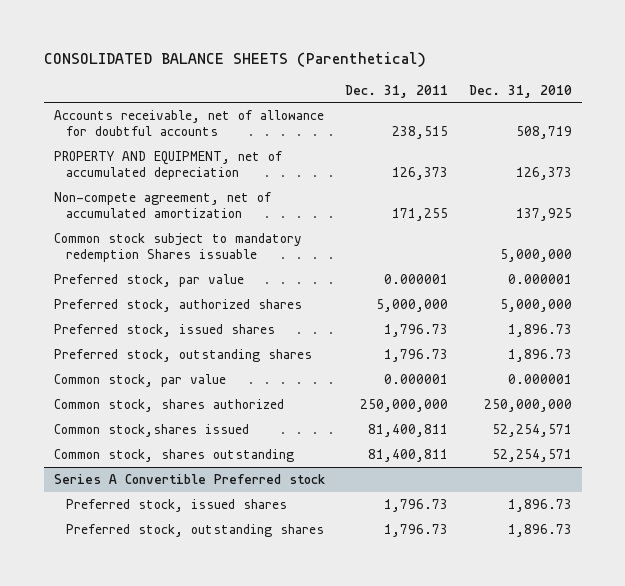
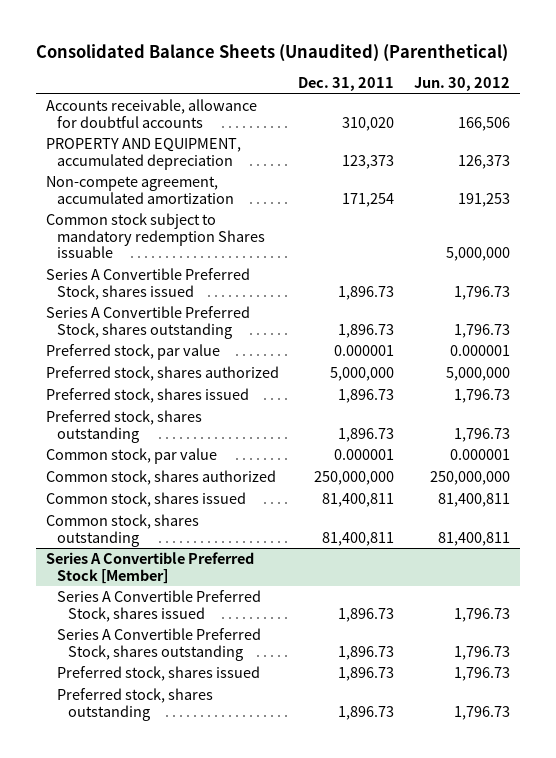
[43,52,426,68] CONSOLIDATED BALANCE SHEETS (Parenthetical) -> [35,43,508,62] Consolidated Balance Sheets (Unaudited) (Parenthetical)
[468,84,572,98] Dec. 31, 2010 -> none
none -> [414,77,511,92] Jun. 30, 2012
[53,109,324,137] Accounts receivable, net of allowance for doubtful accounts -> [45,99,257,128] Accounts receivable, allowance for doubtful accounts
[392,126,449,140] 238,515 -> [342,116,395,131] 310,020
[53,150,282,181] PROPERTY AND EQUIPMENT, net of accumulated depreciation -> [45,138,241,170] PROPERTY AND EQUIPMENT, accumulated depreciation
[392,167,449,181] 126,373 -> [342,154,395,169] 123,373
[53,191,271,219] Non-compete agreement, net of accumulated amortization -> [45,176,234,204] Non-compete agreement, accumulated amortization
[392,208,449,222] 171,255 -> [342,192,395,207] 171,254
none -> [45,268,250,300] Series A Convertible Preferred Stock, shares issued
none -> [45,306,250,339] Series A Convertible Preferred Stock, shares outstanding
[53,298,302,312] Preferred stock, authorized shares -> [45,366,279,382] Preferred stock, shares authorized
[53,323,275,337] Preferred stock, issued shares -> [45,388,249,404] Preferred stock, shares issued
[384,323,449,337] 1,796.73 -> [338,389,395,404] 1,896.73
[53,348,312,362] Preferred stock, outstanding shares -> [45,410,202,443] Preferred stock, shares outstanding
[384,348,449,362] 1,796.73 -> [338,427,395,442] 1,896.73
[53,423,249,437] Common stock,shares issued -> [45,492,246,508] Common stock, shares issued
[53,473,325,484] Series A Convertible Preferred stock -> [45,552,254,584] Series A Convertible Preferred Stock [Member]
[65,498,287,512] Preferred stock, issued shares -> [56,590,261,622] Series A Convertible Preferred Stock, shares issued
[384,498,449,512] 1,796.73 -> [338,607,395,622] 1,896.73
[65,523,324,537] Preferred stock, outstanding shares -> [56,628,261,661] Series A Convertible Preferred Stock, shares outstanding
[384,523,449,537] 1,796.73 -> [338,645,395,660] 1,896.73
none -> [56,666,260,682] Preferred stock, shares issued
none -> [56,688,213,721] Preferred stock, shares outstanding

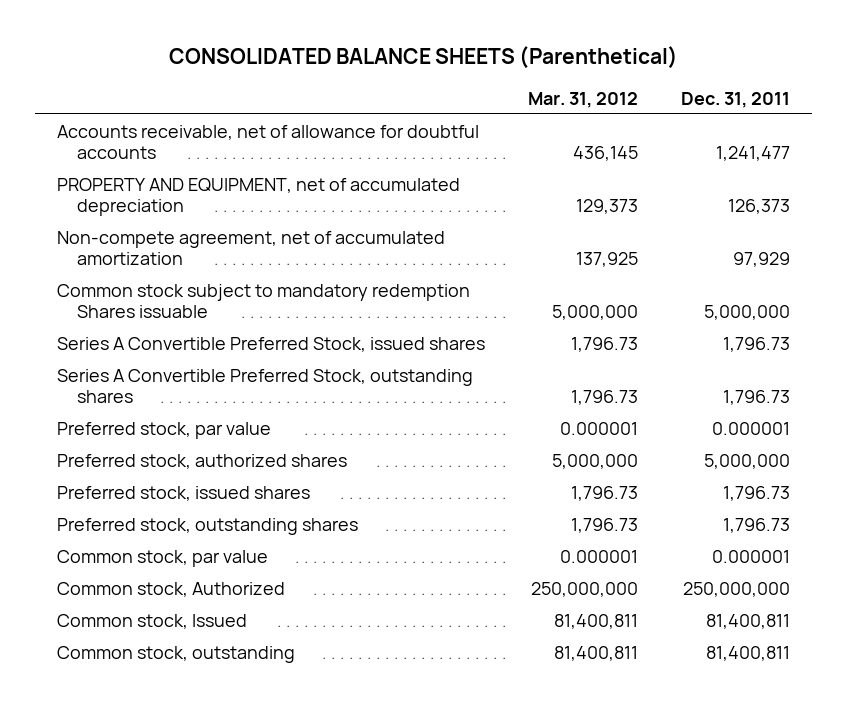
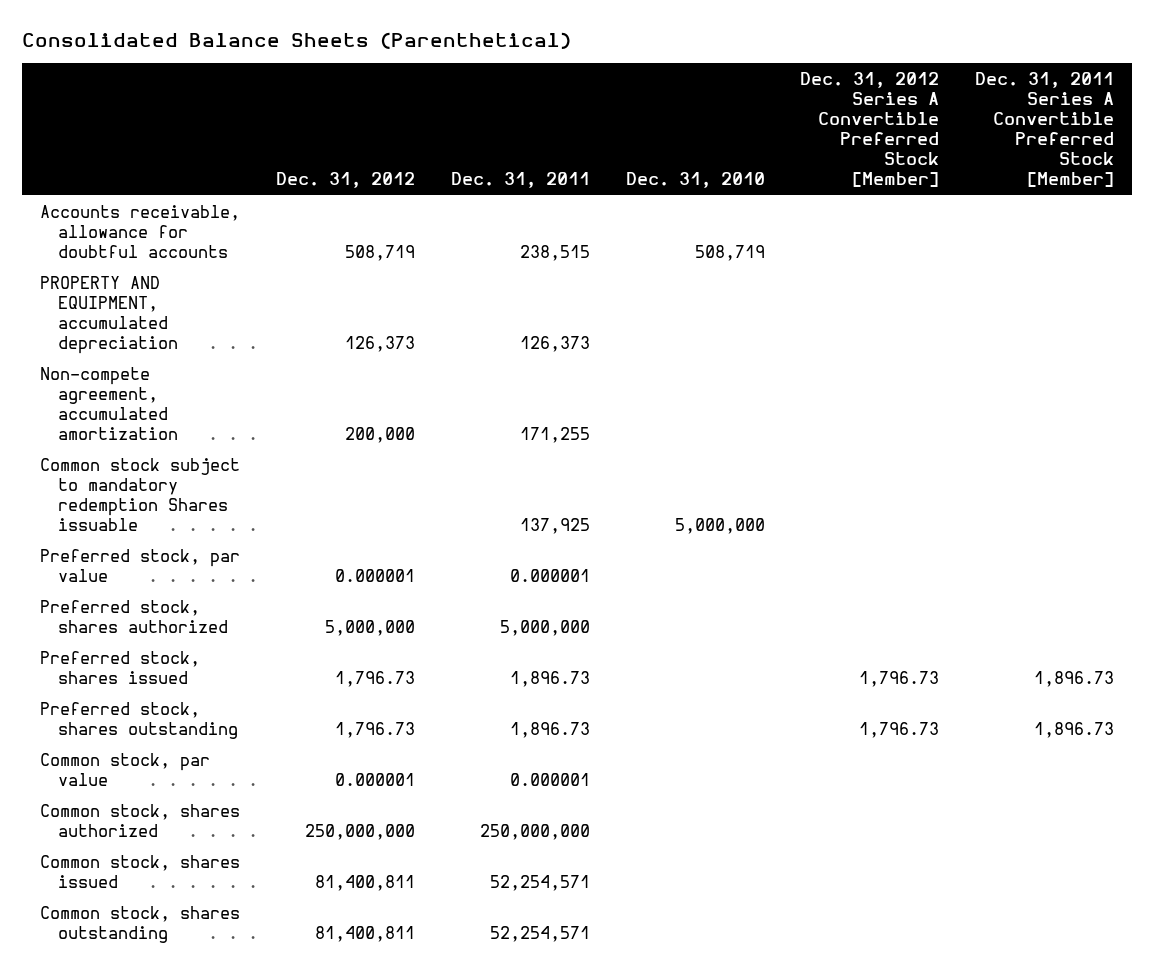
[168,45,678,68] CONSOLIDATED BALANCE SHEETS (Parenthetical) -> [21,31,571,49] Consolidated Balance Sheets (Parenthetical)
[528,91,639,108] Mar. 31, 2012 -> none
none -> [275,172,415,189] Dec. 31, 2012
none -> [625,172,765,189] Dec. 31, 2010
none -> [800,72,940,188] Dec. 31, 2012 Series A Convertible Preferred Stock [Member]
none -> [975,72,1115,188] Dec. 31, 2011 Series A Convertible Preferred Stock [Member]
[57,336,486,352] Series A Convertible Preferred Stock, issued shares -> none
[57,368,474,403] Series A Convertible Preferred Stock, outstanding shares -> none
[57,124,480,159] Accounts receivable, net of allowance for doubtful accounts -> [39,204,240,258] Accounts receivable, allowance for doubtful accounts
[716,145,791,161] 1,241,477 -> [519,244,590,261] 238,515
[57,177,461,216] PROPERTY AND EQUIPMENT, net of accumulated depreciation -> [39,275,178,354] PROPERTY AND EQUIPMENT, accumulated depreciation
[57,230,446,265] Non-compete agreement, net of accumulated amortization -> [39,366,178,440] Non-compete agreement, accumulated amortization
[733,251,791,267] 97,929 -> [519,426,590,443] 171,255
[704,304,791,320] 5,000,000 -> [519,517,590,534] 137,925
[57,453,348,469] Preferred stock, authorized shares -> [39,599,228,633] Preferred stock, shares authorized
[57,485,311,501] Preferred stock, issued shares -> [39,650,200,684] Preferred stock, shares issued
[723,485,791,501] 1,796.73 -> [509,670,590,687] 1,896.73
[57,517,359,535] Preferred stock, outstanding shares -> [39,701,238,739] Preferred stock, shares outstanding
[723,517,791,533] 1,796.73 -> [509,721,590,738] 1,896.73
[57,581,286,597] Common stock, Authorized -> [39,803,240,837] Common stock, shares authorized
[57,613,248,629] Common stock, Issued -> [39,854,240,888] Common stock, shares issued
[706,613,791,629] 81,400,811 -> [489,874,590,891] 52,254,571
[57,645,296,663] Common stock, outstanding -> [39,905,240,943] Common stock, shares outstanding
[706,645,791,661] 81,400,811 -> [489,925,590,942] 52,254,571

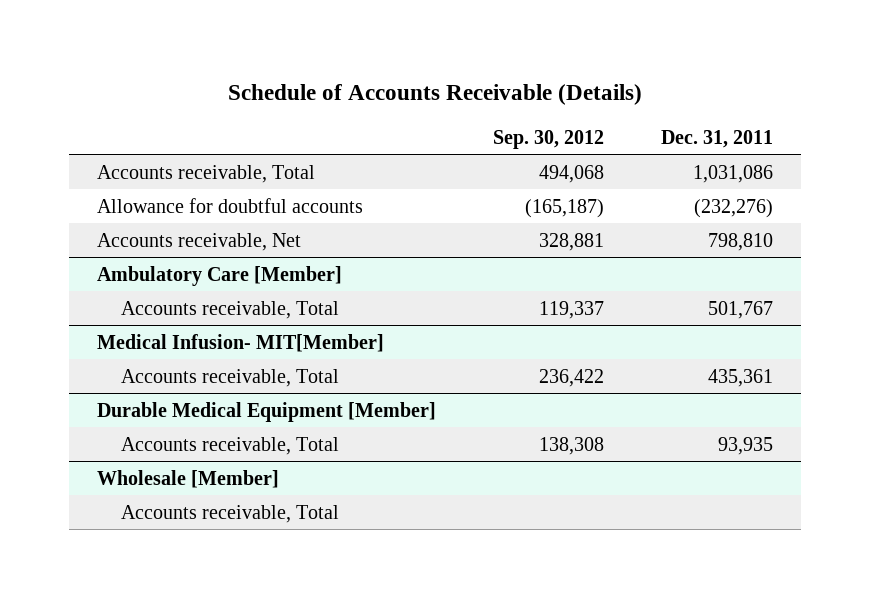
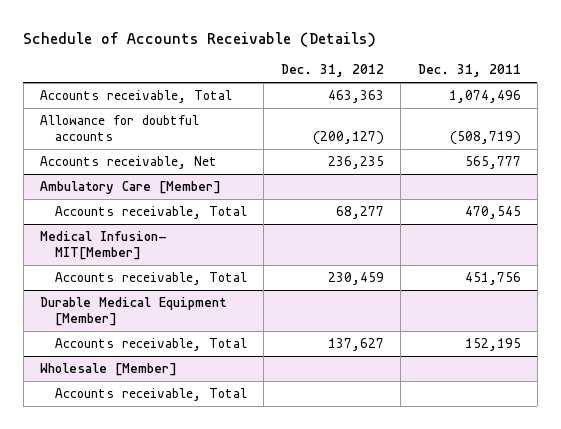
[493,129,605,149] Sep. 30, 2012 -> none
none -> [280,64,384,78] Dec. 31, 2012
[693,164,774,183] 1,031,086 -> [448,89,521,103] 1,074,496
[694,198,774,218] (232,276) -> [449,131,521,146] (508,719)
[708,232,774,251] 798,810 -> [464,155,521,169] 565,777
[708,300,774,319] 501,767 -> [464,205,521,219] 470,545
[708,368,774,387] 435,361 -> [464,271,521,285] 451,756
[718,436,774,455] 93,935 -> [464,337,521,351] 152,195

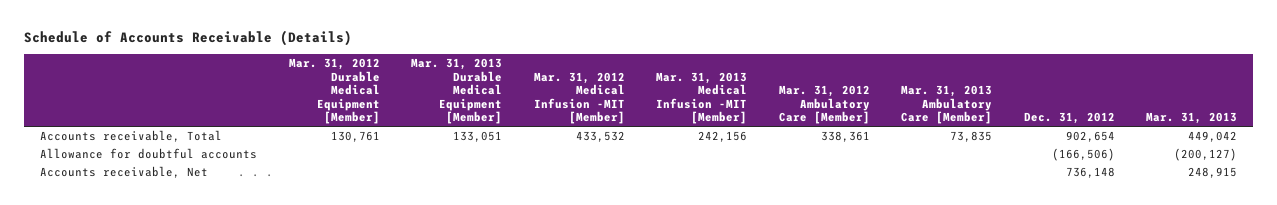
[417,64,521,78] Dec. 31, 2011 -> none
none -> [288,57,380,125] Mar. 31, 2012 Durable Medical Equipment [Member]
none -> [411,57,503,125] Mar. 31, 2013 Durable Medical Equipment [Member]
none -> [533,71,625,125] Mar. 31, 2012 Medical Infusion -MIT [Member]
none -> [656,71,748,125] Mar. 31, 2013 Medical Infusion -MIT [Member]
none -> [778,85,870,125] Mar. 31, 2012 Ambulatory Care [Member]
none -> [901,85,993,125] Mar. 31, 2013 Ambulatory Care [Member]
none -> [1146,112,1238,125] Mar. 31, 2013
[40,180,222,194] Ambulatory Care [Member] -> none
[55,205,248,219] Accounts receivable, Total -> none
[40,230,168,261] Medical Infusion- MIT[Member] -> none
[55,271,248,285] Accounts receivable, Total -> none
[40,296,228,327] Durable Medical Equipment [Member] -> none
[55,337,248,351] Accounts receivable, Total -> none
[40,362,178,376] Wholesale [Member] -> none
[55,387,248,401] Accounts receivable, Total -> none
[327,89,384,103] 463,363 -> [1065,130,1115,142] 902,654
[312,131,384,146] (200,127) -> [1051,147,1115,161] (166,506)
[327,155,384,169] 236,235 -> [1065,166,1115,178] 736,148

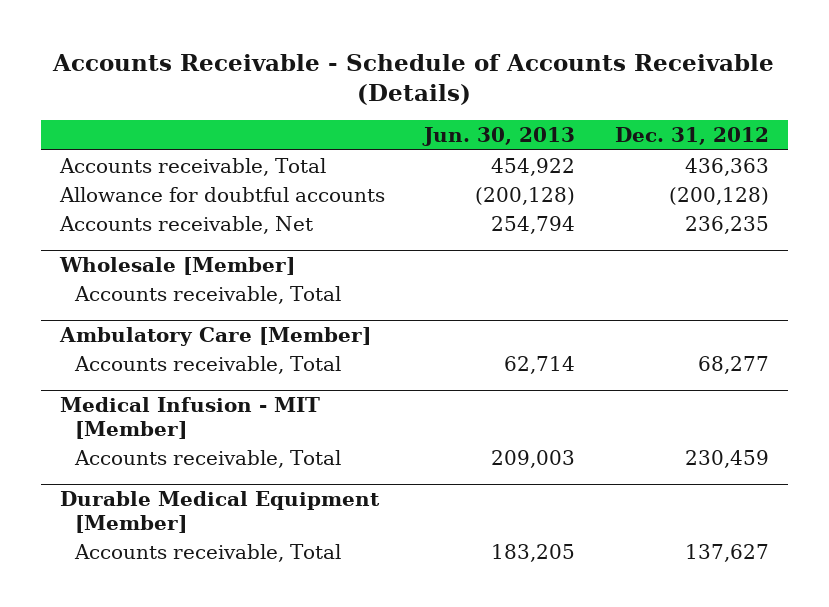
[24,30,353,47] Schedule of Accounts Receivable (Details) -> [52,53,775,105] Accounts Receivable - Schedule of Accounts Receivable (Details)
[288,57,380,125] Mar. 31, 2012 Durable Medical Equipment [Member] -> none
[411,57,503,125] Mar. 31, 2013 Durable Medical Equipment [Member] -> none
[533,71,625,125] Mar. 31, 2012 Medical Infusion -MIT [Member] -> none
[656,71,748,125] Mar. 31, 2013 Medical Infusion -MIT [Member] -> none
[778,85,870,125] Mar. 31, 2012 Ambulatory Care [Member] -> none
[901,85,993,125] Mar. 31, 2013 Ambulatory Care [Member] -> none
[1146,112,1238,125] Mar. 31, 2013 -> none
none -> [422,127,576,147] Jun. 30, 2013
[1065,130,1115,142] 902,654 -> [684,157,769,176] 436,363
[1051,147,1115,161] (166,506) -> [668,186,769,205] (200,128)
[1065,166,1115,178] 736,148 -> [684,215,769,234] 236,235
none -> [59,256,296,275] Wholesale [Member]
none -> [74,285,342,304] Accounts receivable, Total
none -> [59,326,372,346] Ambulatory Care [Member]
none -> [74,355,342,374] Accounts receivable, Total
none -> [60,396,321,439] Medical Infusion - MIT [Member]
none -> [74,449,342,468] Accounts receivable, Total
none -> [60,490,381,533] Durable Medical Equipment [Member]
none -> [74,543,342,562] Accounts receivable, Total

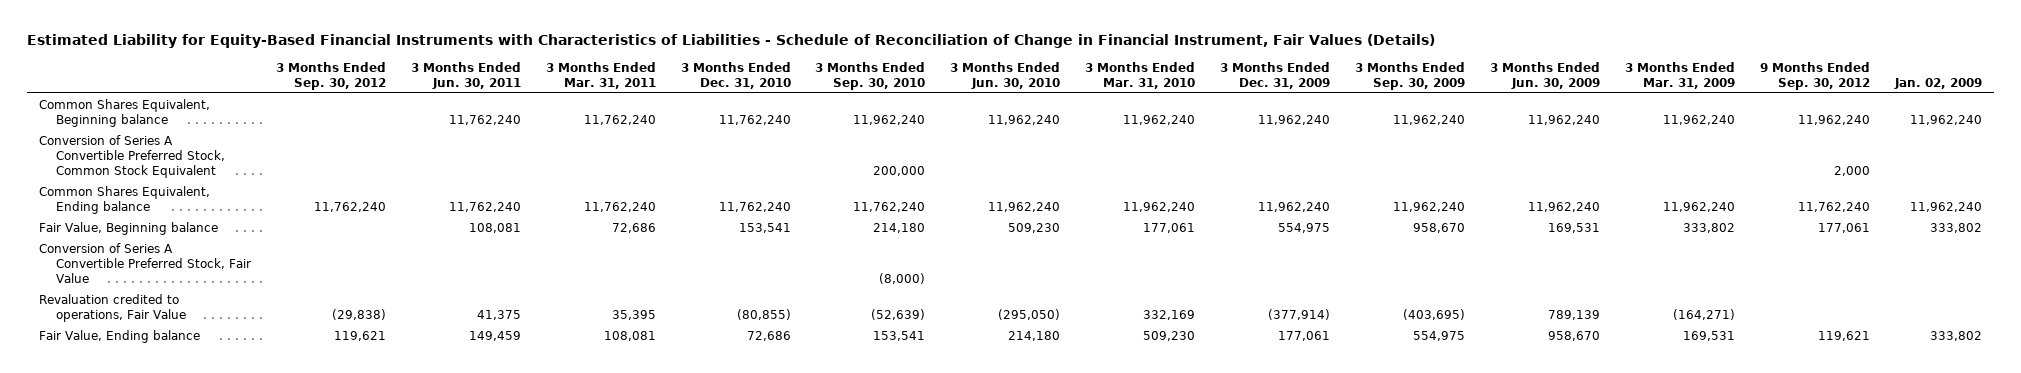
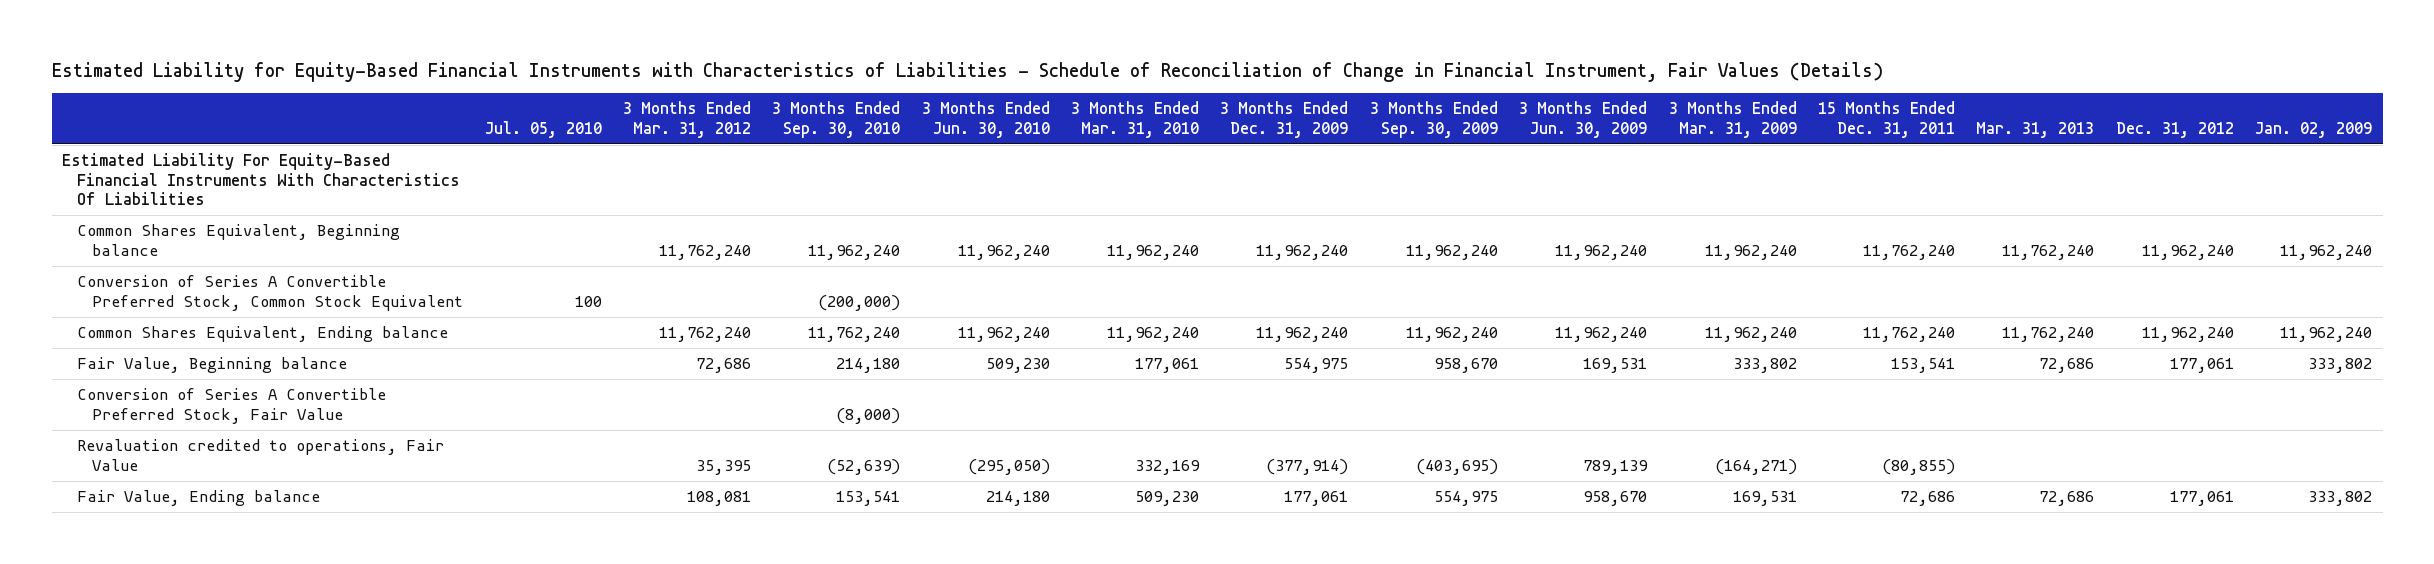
[275,61,386,90] 3 Months Ended Sep. 30, 2012 -> none
[410,61,521,89] 3 Months Ended Jun. 30, 2011 -> none
[545,61,656,89] 3 Months Ended Mar. 31, 2011 -> none
[680,61,791,89] 3 Months Ended Dec. 31, 2010 -> none
[1759,61,1870,90] 9 Months Ended Sep. 30, 2012 -> none
none -> [484,120,602,138] Jul. 05, 2010
none -> [622,101,751,138] 3 Months Ended Mar. 31, 2012
none -> [1817,101,1955,138] 15 Months Ended Dec. 31, 2011
none -> [1976,121,2095,138] Mar. 31, 2013
none -> [2115,121,2234,138] Dec. 31, 2012
none -> [62,153,461,206] Estimated Liability For Equity-Based Financial Instruments With Characteristics Of Liabilities
[873,165,926,176] 200,000 -> [818,294,901,311] (200,000)

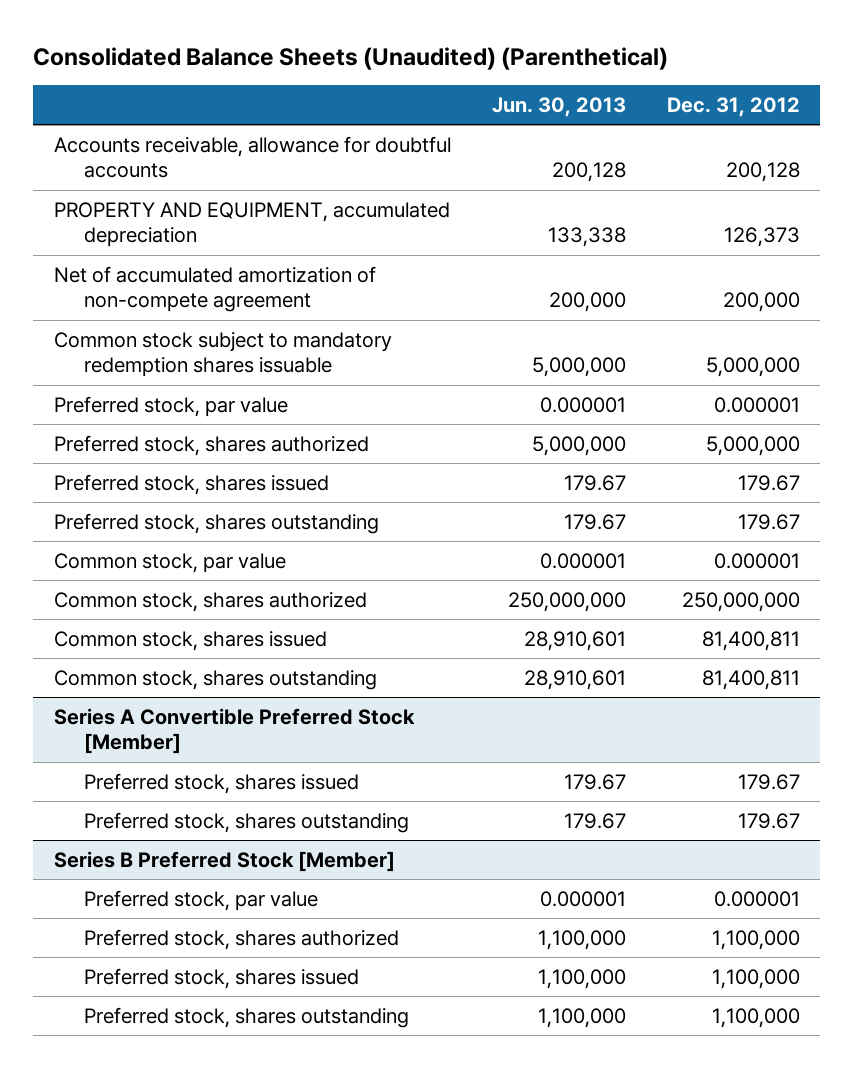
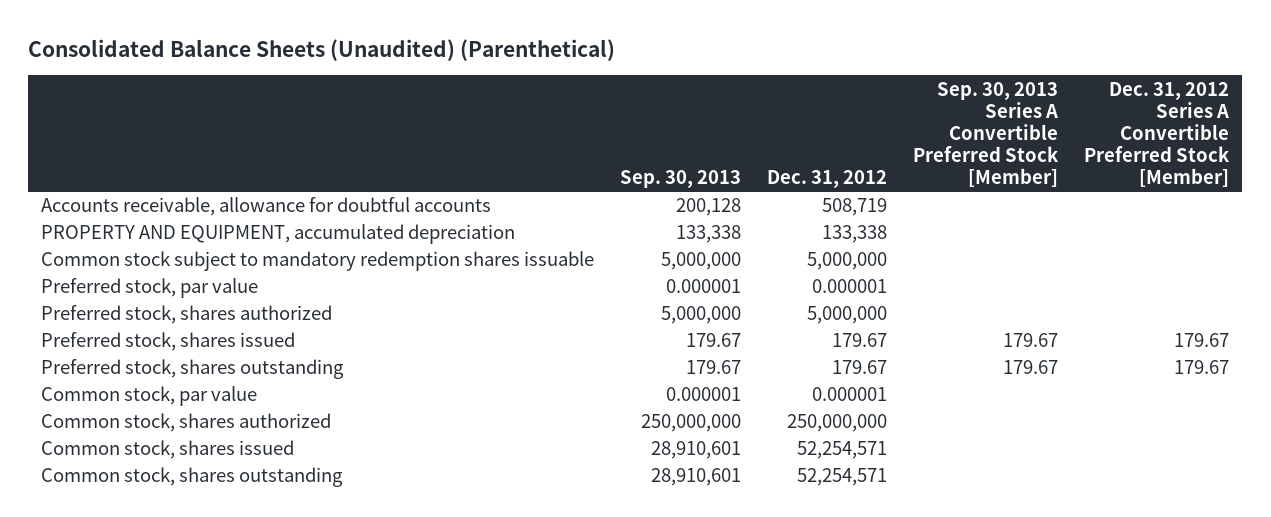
[491,97,626,118] Jun. 30, 2013 -> none
none -> [620,170,742,189] Sep. 30, 2013
none -> [913,81,1060,188] Sep. 30, 2013 Series A Convertible Preferred Stock [Member]
none -> [1084,81,1231,188] Dec. 31, 2012 Series A Convertible Preferred Stock [Member]
[53,265,376,313] Net of accumulated amortization of non-compete agreement -> none
[725,162,800,183] 200,128 -> [822,198,888,217] 508,719
[723,227,800,248] 126,373 -> [822,225,888,244] 133,338
[53,707,415,755] Series A Convertible Preferred Stock [Member] -> none
[84,772,360,794] Preferred stock, shares issued -> none
[84,811,410,833] Preferred stock, shares outstanding -> none
[53,850,395,872] Series B Preferred Stock [Member] -> none
[84,889,319,911] Preferred stock, par value -> none
[84,928,400,950] Preferred stock, shares authorized -> none
[84,967,360,989] Preferred stock, shares issued -> none
[84,1006,410,1028] Preferred stock, shares outstanding -> none
[701,630,800,651] 81,400,811 -> [797,441,888,460] 52,254,571
[701,669,800,690] 81,400,811 -> [797,468,888,487] 52,254,571

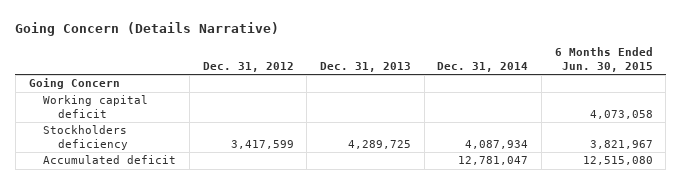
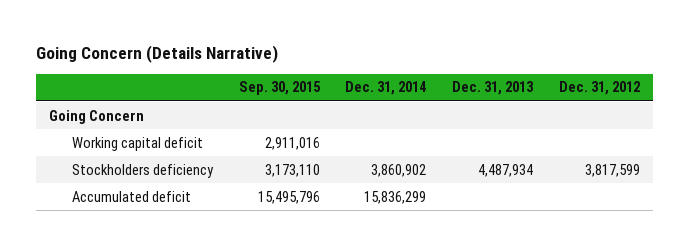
[554,46,653,72] 6 Months Ended Jun. 30, 2015 -> none
none -> [238,81,321,96] Sep. 30, 2015
[230,140,294,150] 3,417,599 -> [584,163,640,177] 3,817,599
[347,140,411,150] 4,289,725 -> [478,163,534,177] 4,487,934
[465,140,529,150] 4,087,934 -> [371,163,427,177] 3,860,902
[458,156,529,166] 12,781,047 -> [364,190,427,204] 15,836,299

